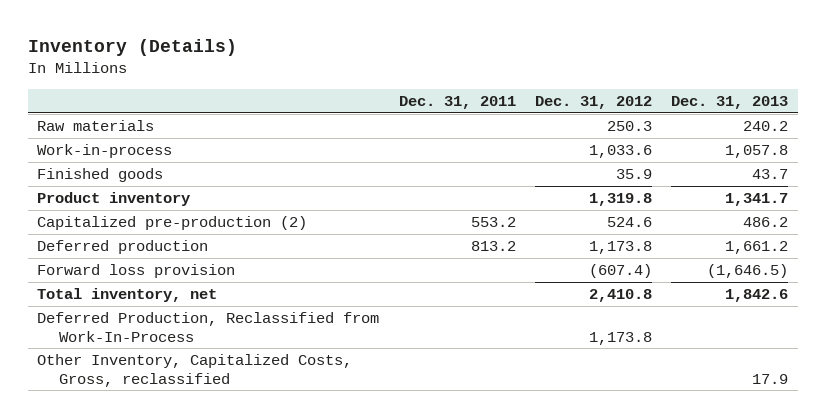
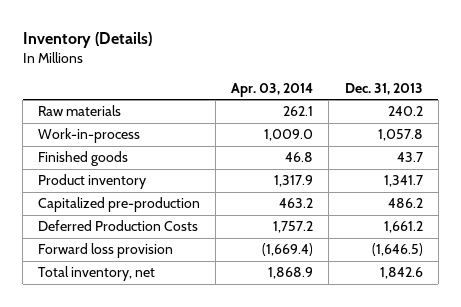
[398,96,516,110] Dec. 31, 2011 -> none
[534,96,652,110] Dec. 31, 2012 -> none
none -> [231,82,314,97] Apr. 03, 2014
[37,215,308,230] Capitalized pre-production (2) -> [38,197,201,213] Capitalized pre-production
[37,239,209,254] Deferred production -> [38,220,199,232] Deferred Production Costs
[37,311,380,342] Deferred Production, Reclassified from Work-In-Process -> none
[37,353,353,387] Other Inventory, Capitalized Costs, Gross, reclassified -> none

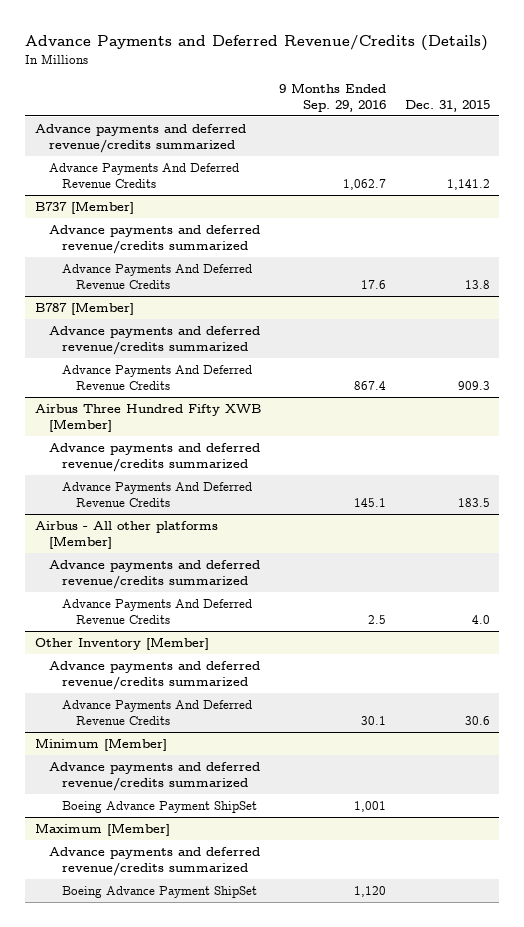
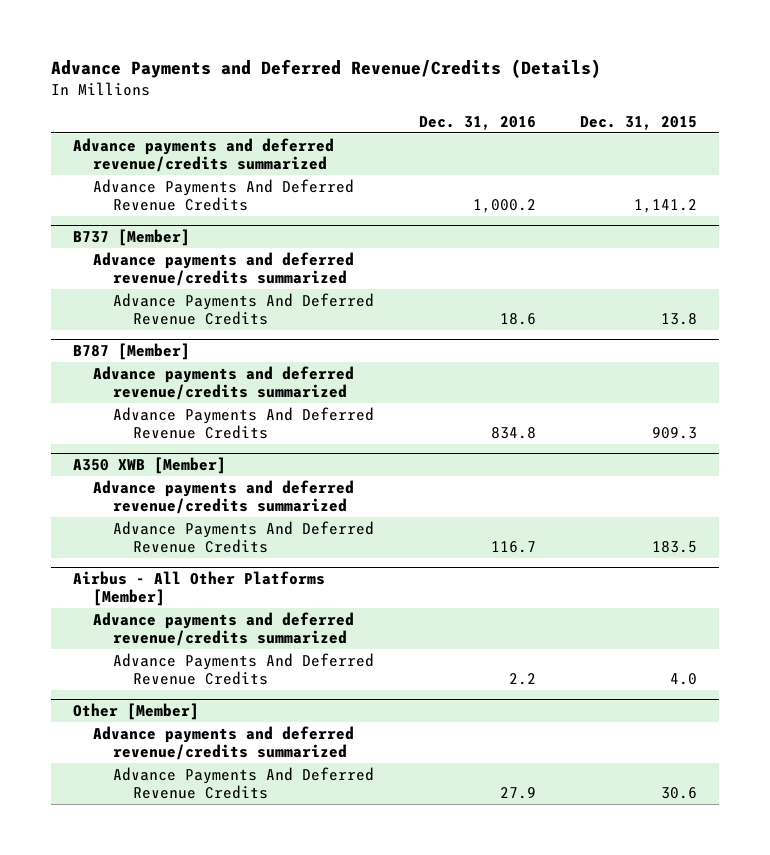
[279,83,387,112] 9 Months Ended Sep. 29, 2016 -> none
none -> [418,115,536,130] Dec. 31, 2016
[34,404,261,432] Airbus Three Hundred Fifty XWB [Member] -> [72,456,226,474] A350 XWB [Member]
[34,521,218,549] Airbus - All other platforms [Member] -> [72,570,325,606] Airbus - All Other Platforms [Member]
[34,637,209,651] Other Inventory [Member] -> [72,702,199,720] Other [Member]
[34,738,167,752] Minimum [Member] -> none
[48,762,260,791] Advance payments and deferred revenue/credits summarized -> none
[62,801,258,814] Boeing Advance Payment ShipSet -> none
[34,823,170,837] Maximum [Member] -> none
[48,847,260,876] Advance payments and deferred revenue/credits summarized -> none
[62,886,258,899] Boeing Advance Payment ShipSet -> none

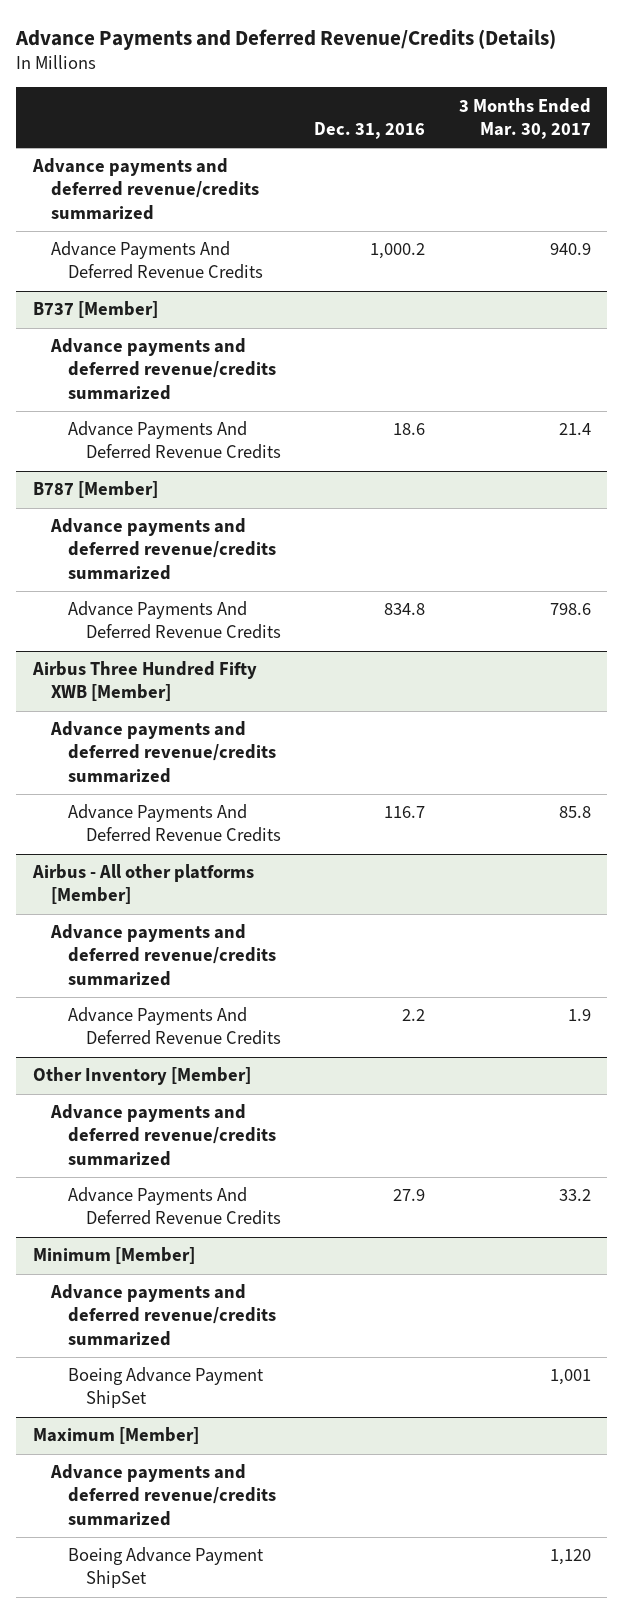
[580,115,698,130] Dec. 31, 2015 -> none
none -> [458,97,591,139] 3 Months Ended Mar. 30, 2017
[72,456,226,474] A350 XWB [Member] -> [31,661,257,702] Airbus Three Hundred Fifty XWB [Member]
[72,570,325,606] Airbus - All Other Platforms [Member] -> [31,864,254,905] Airbus - All other platforms [Member]
[72,702,199,720] Other [Member] -> [32,1067,251,1086] Other Inventory [Member]
none -> [32,1247,195,1265] Minimum [Member]
none -> [49,1284,277,1346] Advance payments and deferred revenue/credits summarized
none -> [68,1367,265,1409] Boeing Advance Payment ShipSet
none -> [32,1427,199,1445] Maximum [Member]
none -> [49,1464,277,1526] Advance payments and deferred revenue/credits summarized
none -> [68,1547,265,1589] Boeing Advance Payment ShipSet

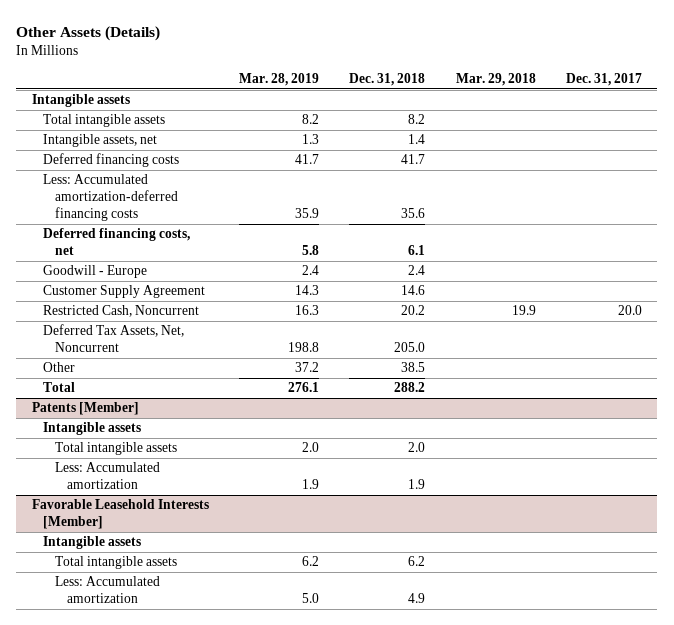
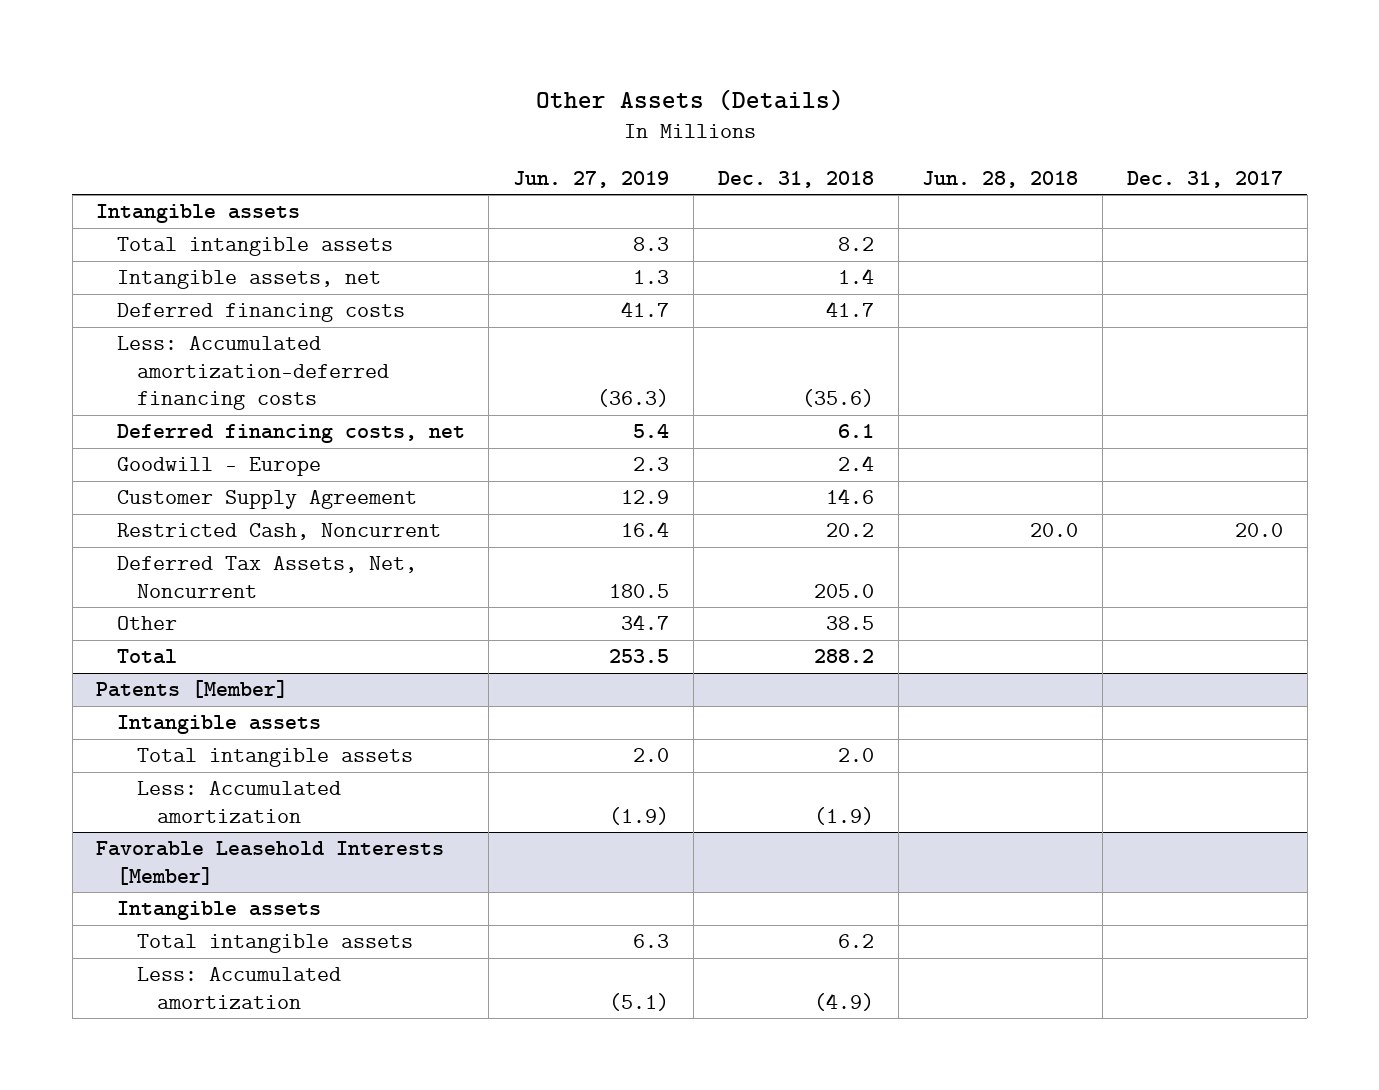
[238,73,319,87] Mar. 28, 2019 -> none
[455,73,536,87] Mar. 29, 2018 -> none
none -> [513,170,670,188] Jun. 27, 2019
none -> [922,170,1079,188] Jun. 28, 2018
[401,208,426,219] 35.6 -> [801,389,874,408] (35.6)
[408,479,426,490] 1.9 -> [813,806,874,825] (1.9)
[408,593,426,604] 4.9 -> [813,992,874,1011] (4.9)

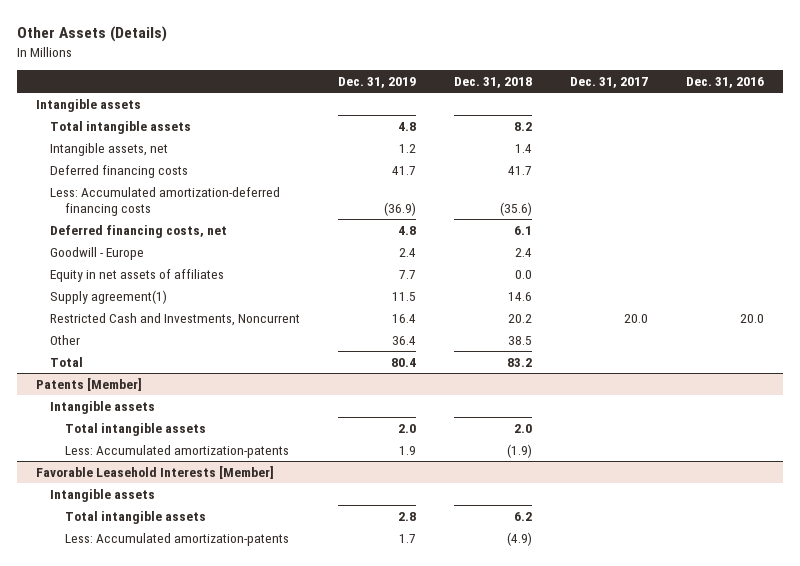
[513,170,670,188] Jun. 27, 2019 -> none
[922,170,1079,188] Jun. 28, 2018 -> none
none -> [338,77,417,89] Dec. 31, 2019
none -> [685,77,764,89] Dec. 31, 2016
[116,556,417,598] Deferred Tax Assets, Net, Noncurrent -> none
none -> [50,268,225,282] Equity in net assets of affiliates
[116,490,417,510] Customer Supply Agreement -> [50,289,168,304] Supply agreement(1)
[116,523,441,541] Restricted Cash, Noncurrent -> [50,312,301,326] Restricted Cash and Investments, Noncurrent
[813,649,874,664] 288.2 -> [507,357,533,367] 83.2
[136,781,341,823] Less: Accumulated amortization -> [64,444,289,458] Less: Accumulated amortization-patents
[136,967,341,1009] Less: Accumulated amortization -> [64,532,289,546] Less: Accumulated amortization-patents

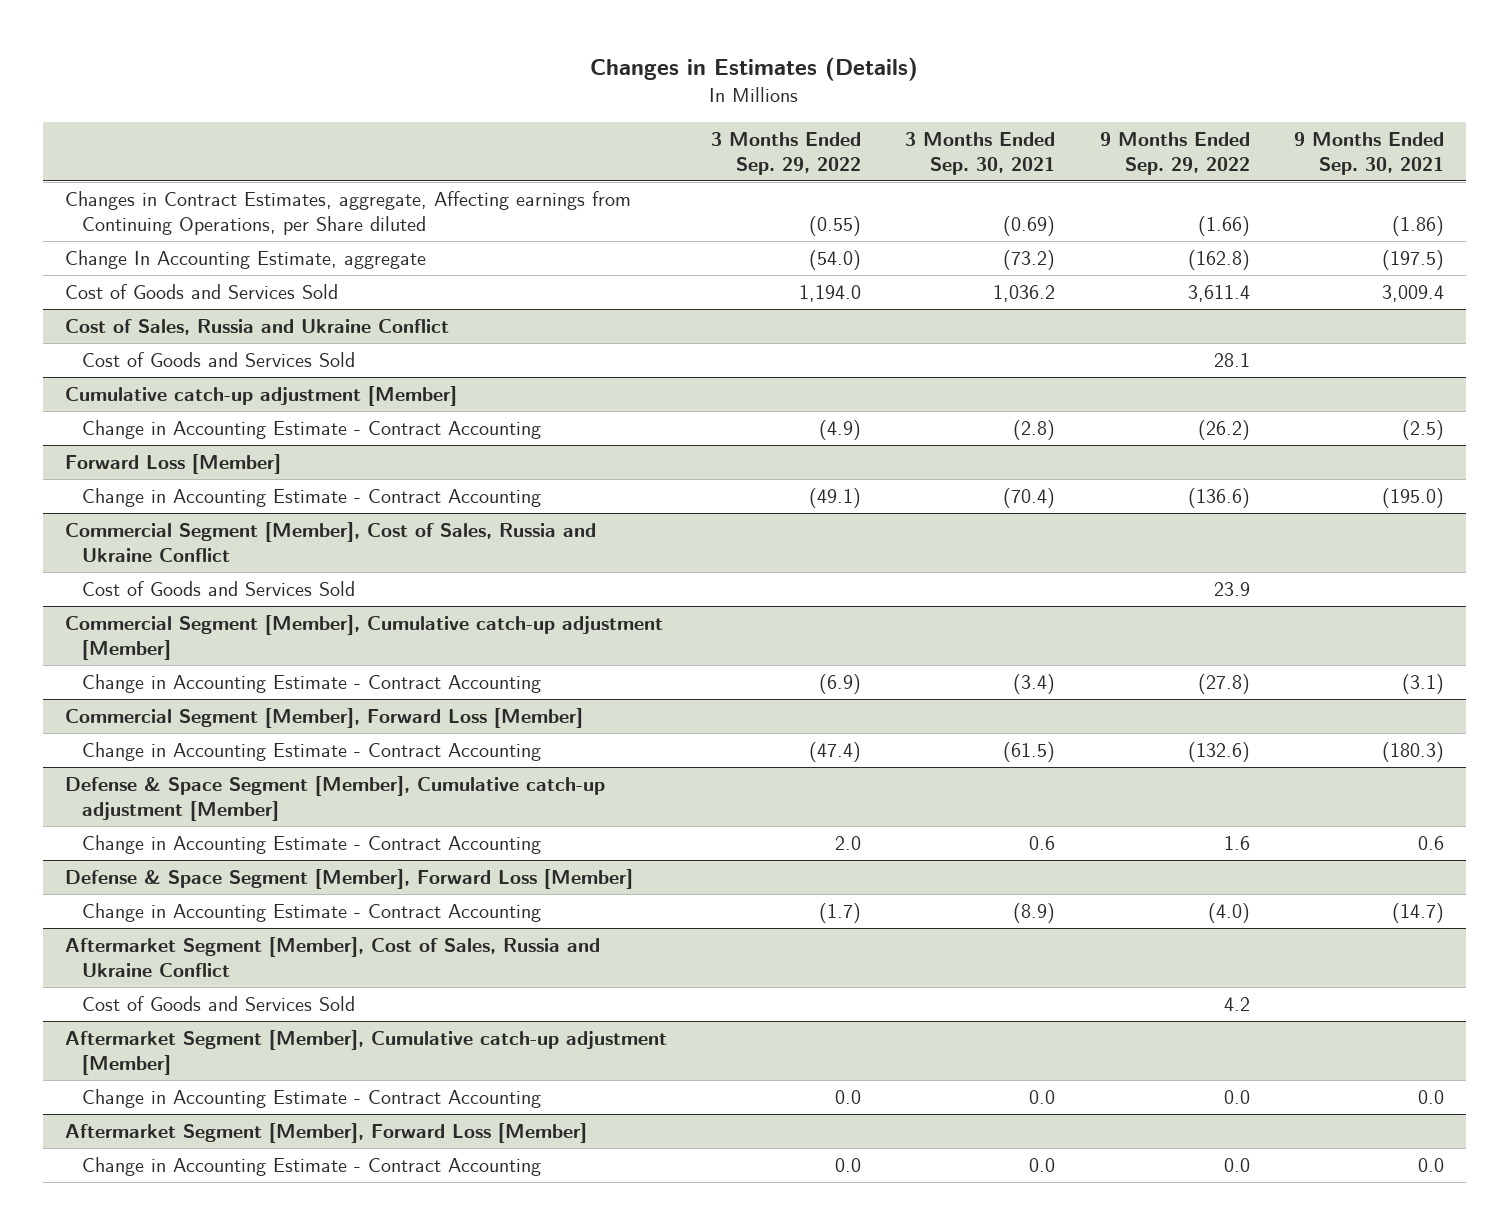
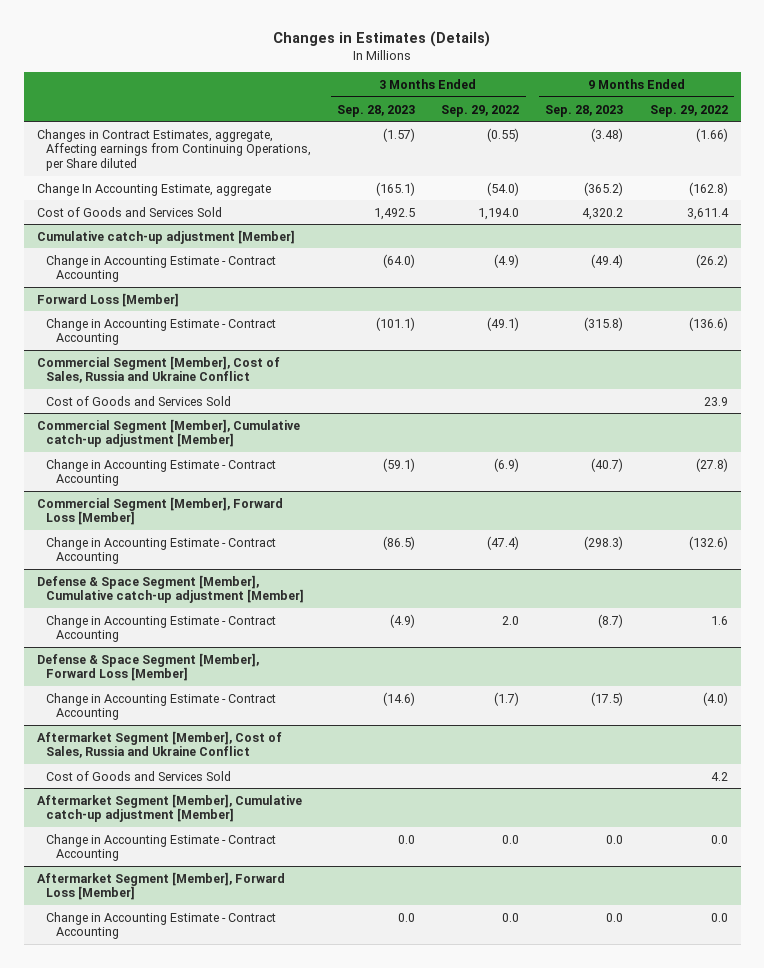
[905,132,1056,175] 3 Months Ended Sep. 30, 2021 -> none
[1293,132,1444,175] 9 Months Ended Sep. 30, 2021 -> none
none -> [337,104,416,117] Sep. 28, 2023
none -> [545,104,624,117] Sep. 28, 2023
[65,319,450,336] Cost of Sales, Russia and Ukraine Conflict -> none
[81,352,355,368] Cost of Goods and Services Sold -> none

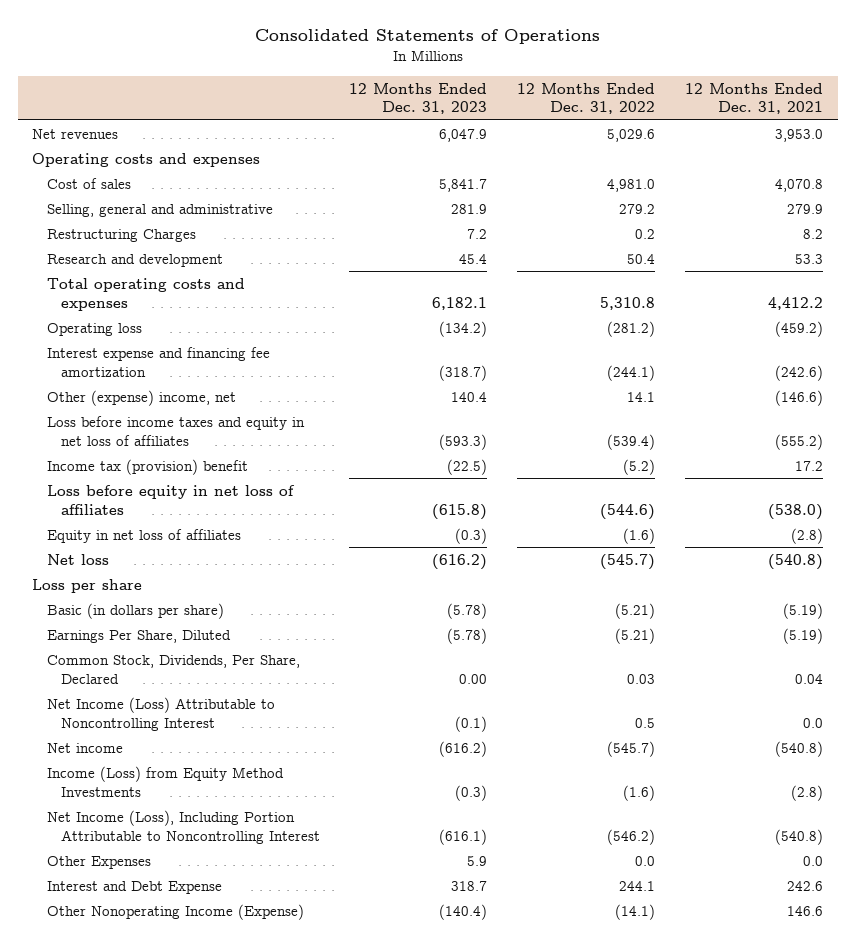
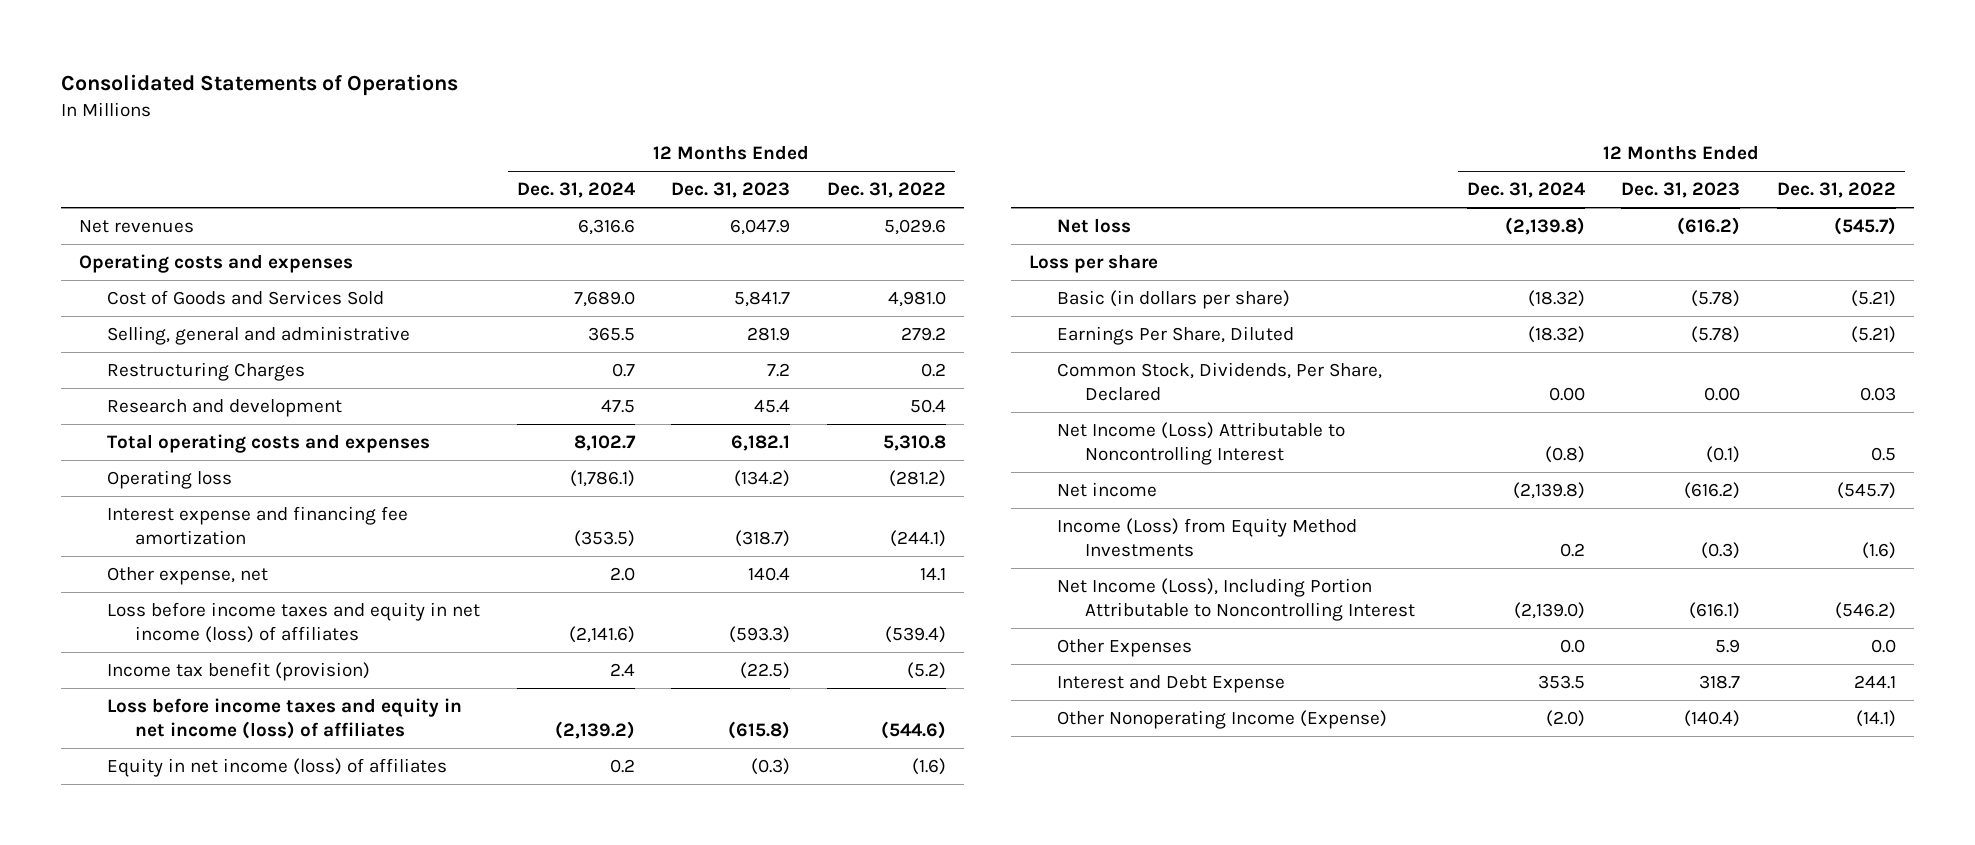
[684,82,823,115] 12 Months Ended Dec. 31, 2021 -> none
none -> [516,182,636,199] Dec. 31, 2024
[46,177,131,189] Cost of sales -> [107,290,385,306] Cost of Goods and Services Sold
[46,389,236,406] Other (expense) income, net -> [107,567,269,586] Other expense, net
[46,415,305,446] Loss before income taxes and equity in net loss of affiliates -> [107,602,481,644] Loss before income taxes and equity in net income (loss) of affiliates
[46,458,248,475] Income tax (provision) benefit -> [107,662,371,682] Income tax benefit (provision)
[46,484,295,515] Loss before equity in net loss of affiliates -> [107,698,463,740] Loss before income taxes and equity in net income (loss) of affiliates
[46,528,241,543] Equity in net loss of affiliates -> [107,758,448,778] Equity in net income (loss) of affiliates

